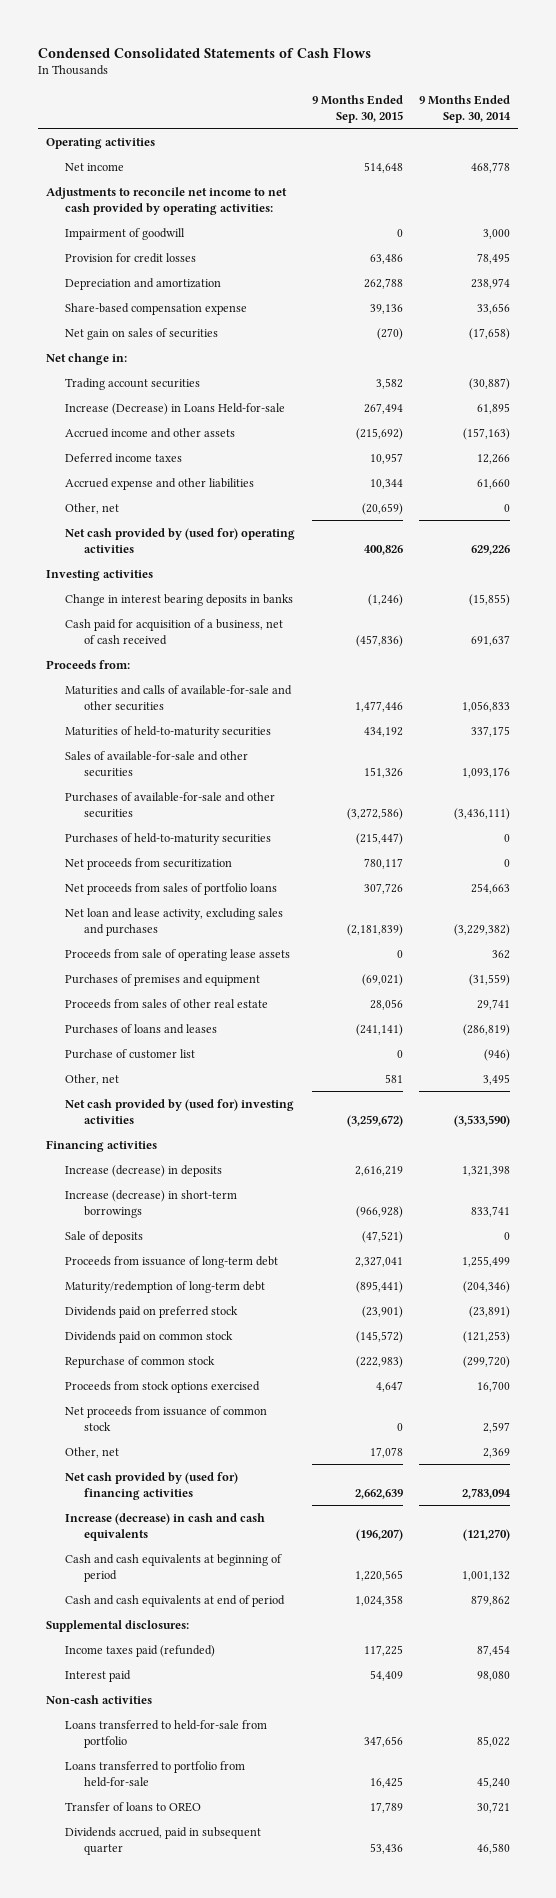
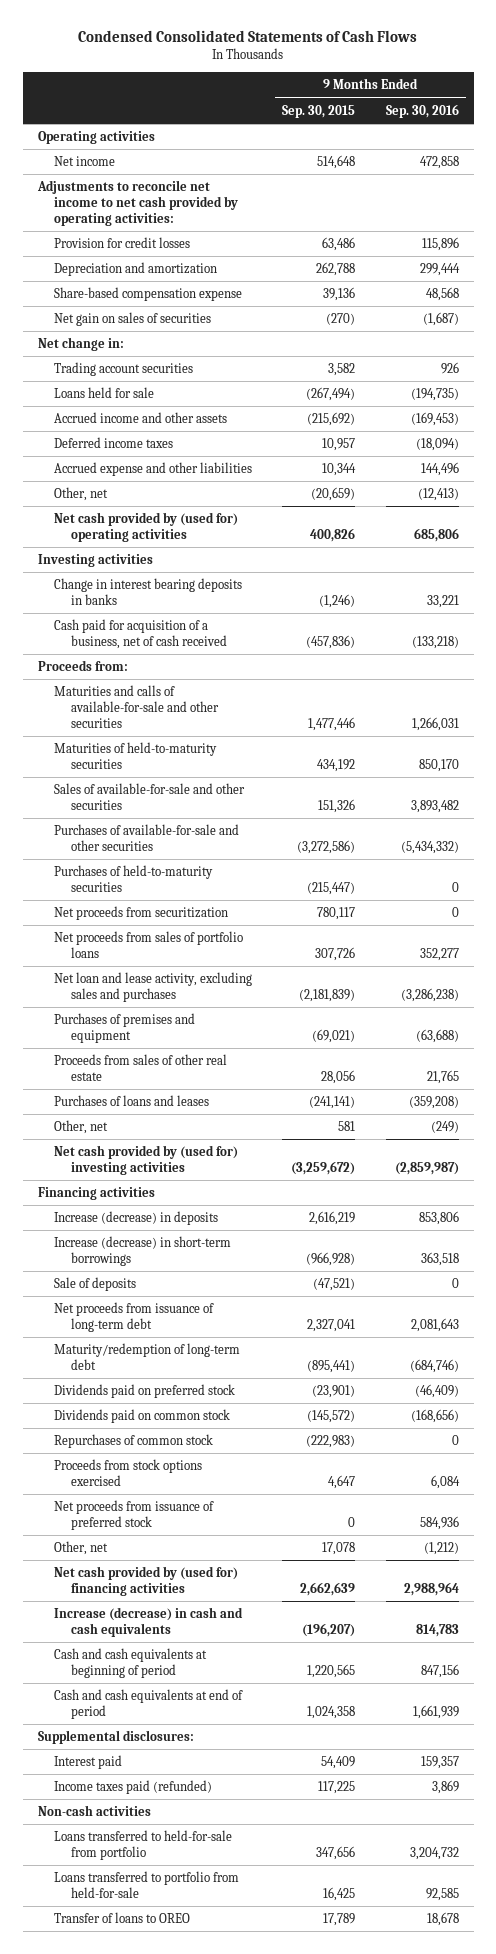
[418,94,511,123] 9 Months Ended Sep. 30, 2014 -> none
none -> [385,103,459,118] Sep. 30, 2016
[65,227,186,240] Impairment of goodwill -> none
[65,402,286,415] Increase (Decrease) in Loans Held-for-sale -> [54,387,155,399] Loans held for sale
[363,402,403,414] 267,494 -> [306,387,356,402] (267,494)
[65,948,291,961] Proceeds from sale of operating lease assets -> none
[65,1048,196,1059] Purchase of customer list -> none
[65,1255,279,1268] Proceeds from issuance of long-term debt -> [54,1302,215,1332] Net proceeds from issuance of long-term debt
[65,1355,216,1368] Repurchase of common stock -> [54,1434,214,1449] Repurchases of common stock
[65,1405,268,1431] Net proceeds from issuance of common stock -> [54,1500,215,1530] Net proceeds from issuance of preferred stock
[65,1644,216,1657] Income taxes paid (refunded) -> [54,1780,213,1795] Income taxes paid (refunded)
[65,1826,262,1855] Dividends accrued, paid in subsequent quarter -> none

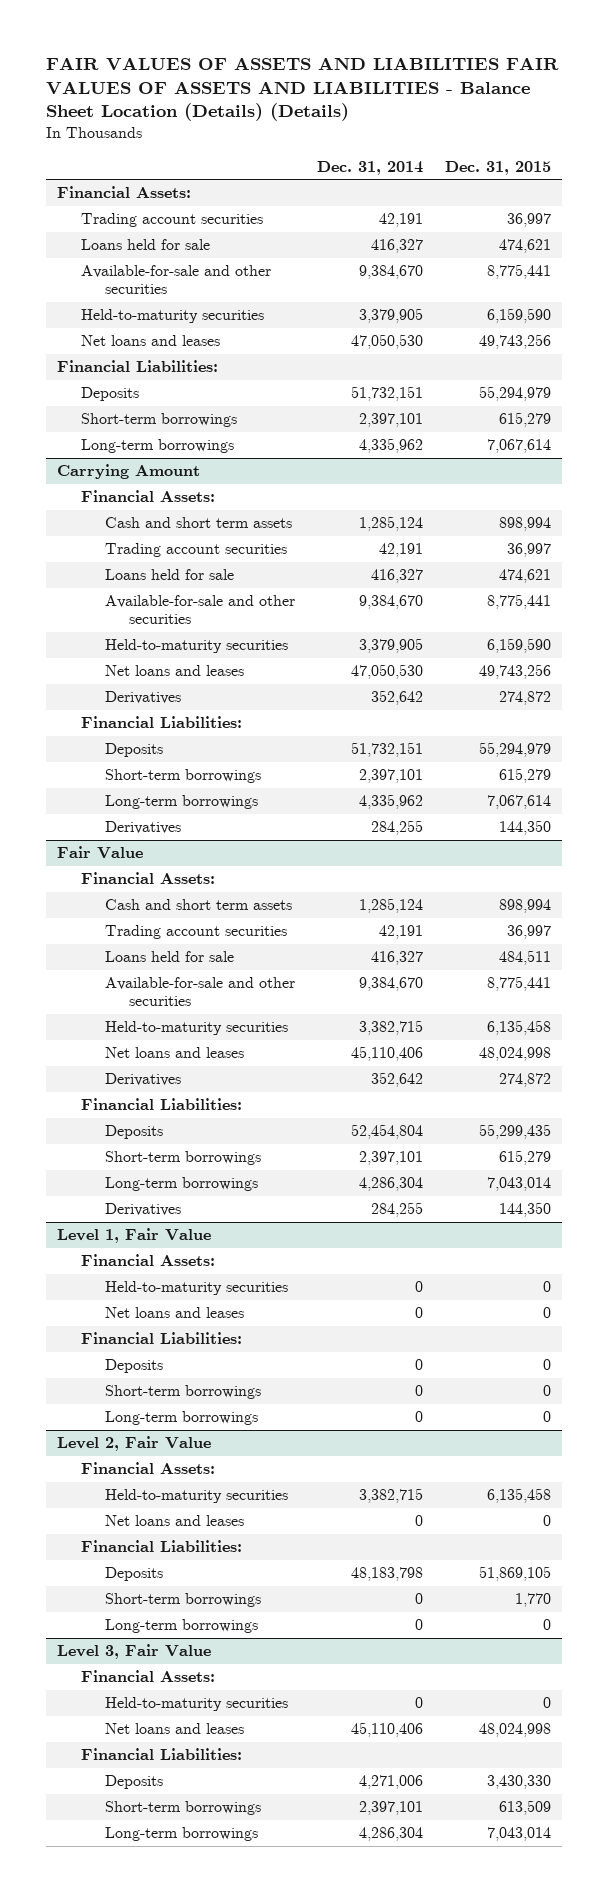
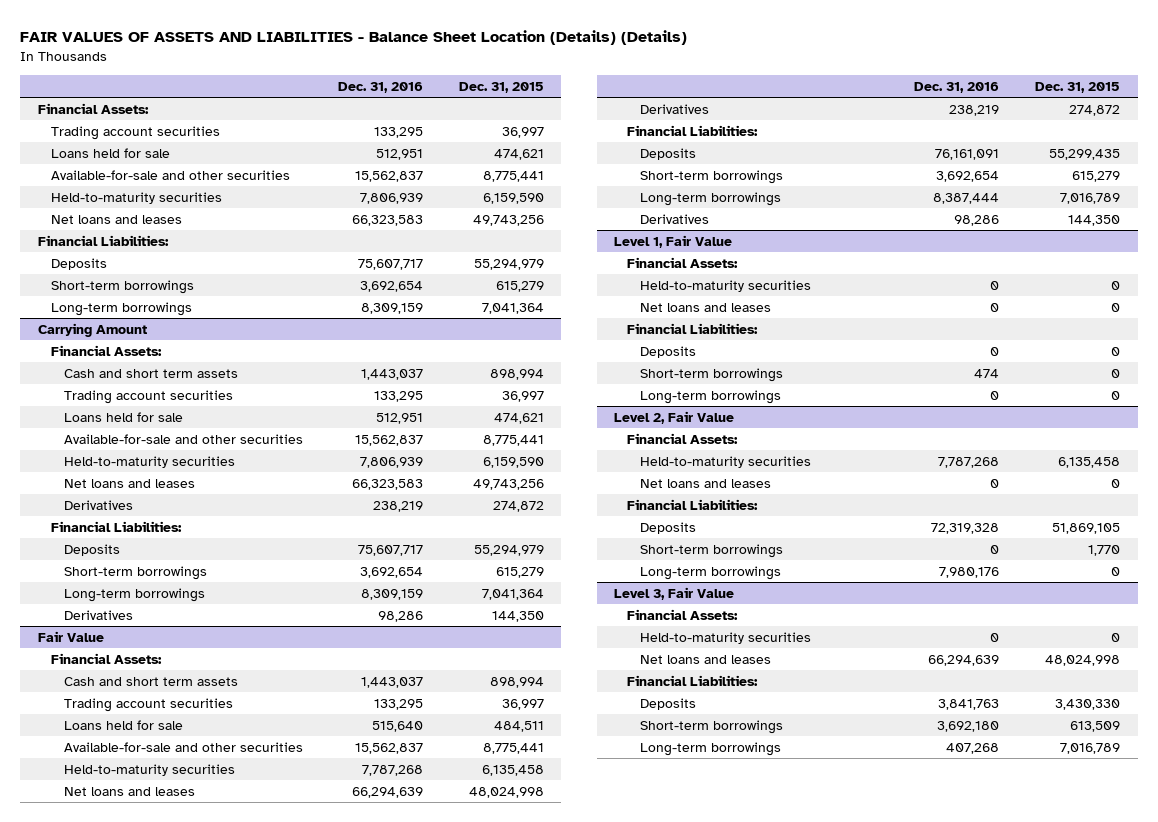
[45,56,559,122] FAIR VALUES OF ASSETS AND LIABILITIES FAIR VALUES OF ASSETS AND LIABILITIES - Balance Sheet Location (Details) (Details) -> [20,30,688,46] FAIR VALUES OF ASSETS AND LIABILITIES - Balance Sheet Location (Details) (Details)
[316,160,423,175] Dec. 31, 2014 -> none
none -> [338,81,424,93] Dec. 31, 2016
[486,439,551,454] 7,067,614 -> [481,302,544,314] 7,041,364
[486,795,551,810] 7,067,614 -> [481,588,544,600] 7,041,364
[486,1177,551,1192] 7,043,014 -> [1059,192,1120,204] 7,016,789
[486,1827,551,1842] 7,043,014 -> [1059,742,1120,754] 7,016,789

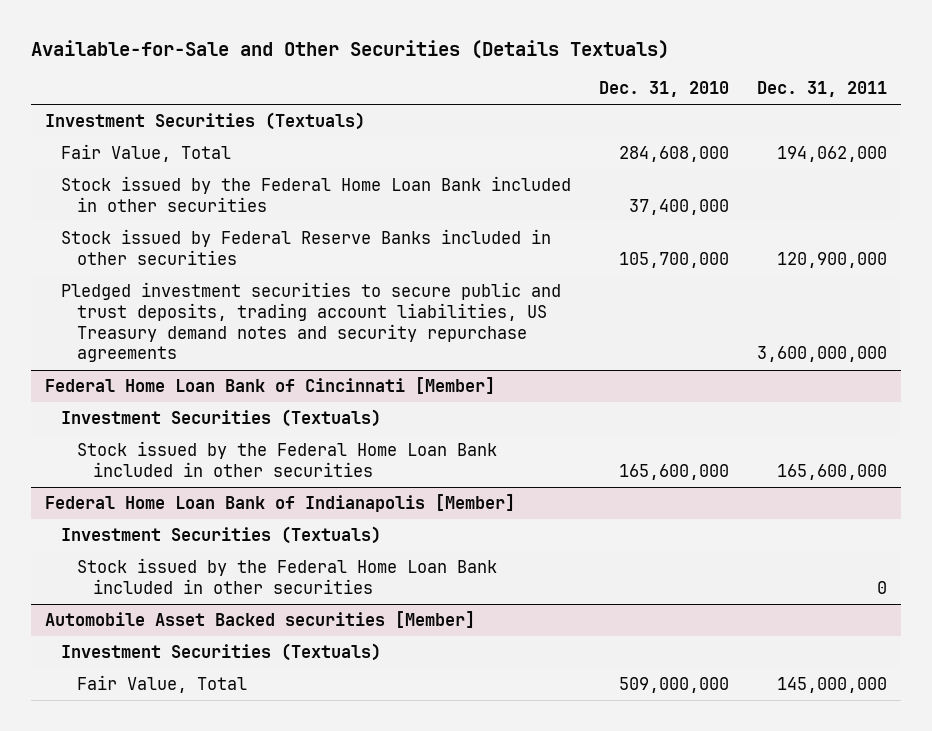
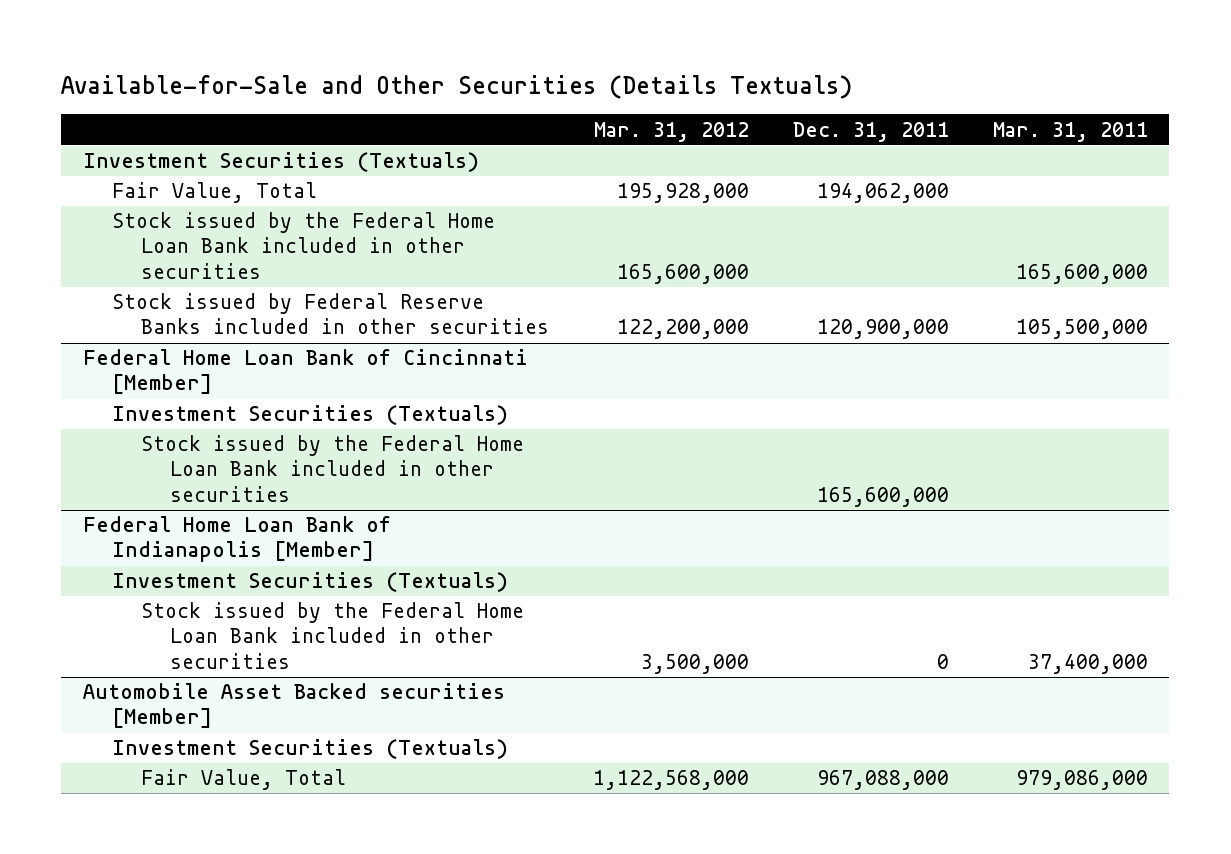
[599,81,730,98] Dec. 31, 2010 -> none
none -> [594,121,750,142] Mar. 31, 2012
none -> [992,121,1148,142] Mar. 31, 2011
[60,281,561,363] Pledged investment securities to secure public and trust deposits, trading account liabilities, US Treasury demand notes and security repurchase agreements -> none
[777,676,888,693] 145,000,000 -> [816,770,949,791] 967,088,000

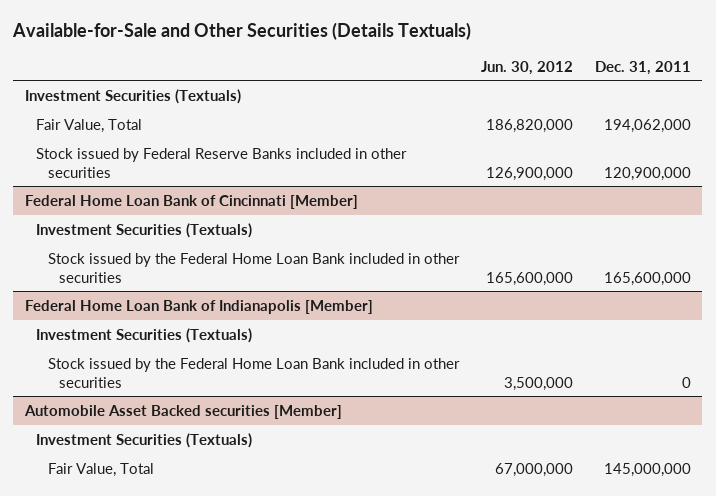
[594,121,750,142] Mar. 31, 2012 -> none
[992,121,1148,142] Mar. 31, 2011 -> none
none -> [480,60,573,75] Jun. 30, 2012
[112,212,496,279] Stock issued by the Federal Home Loan Bank included in other securities -> none
[816,770,949,791] 967,088,000 -> [604,462,692,477] 145,000,000

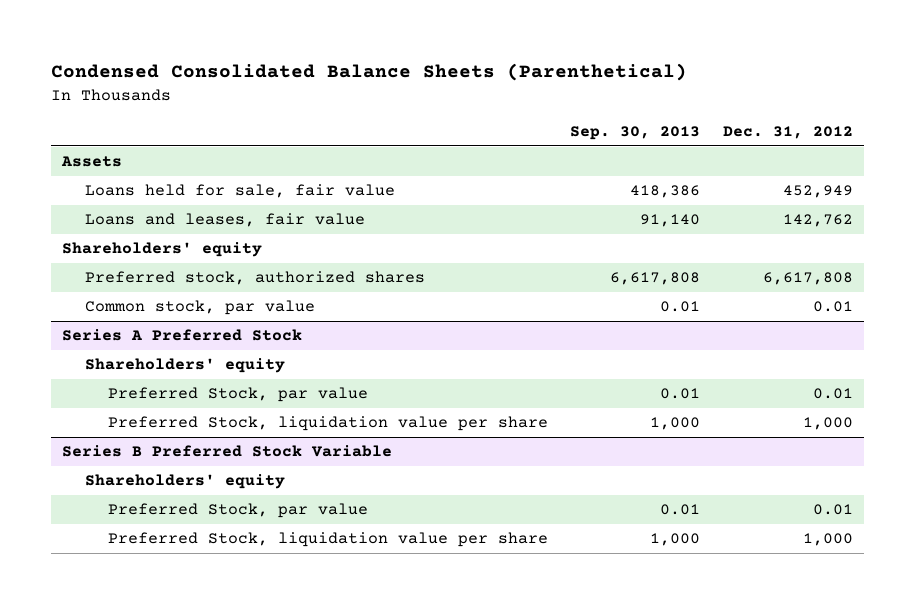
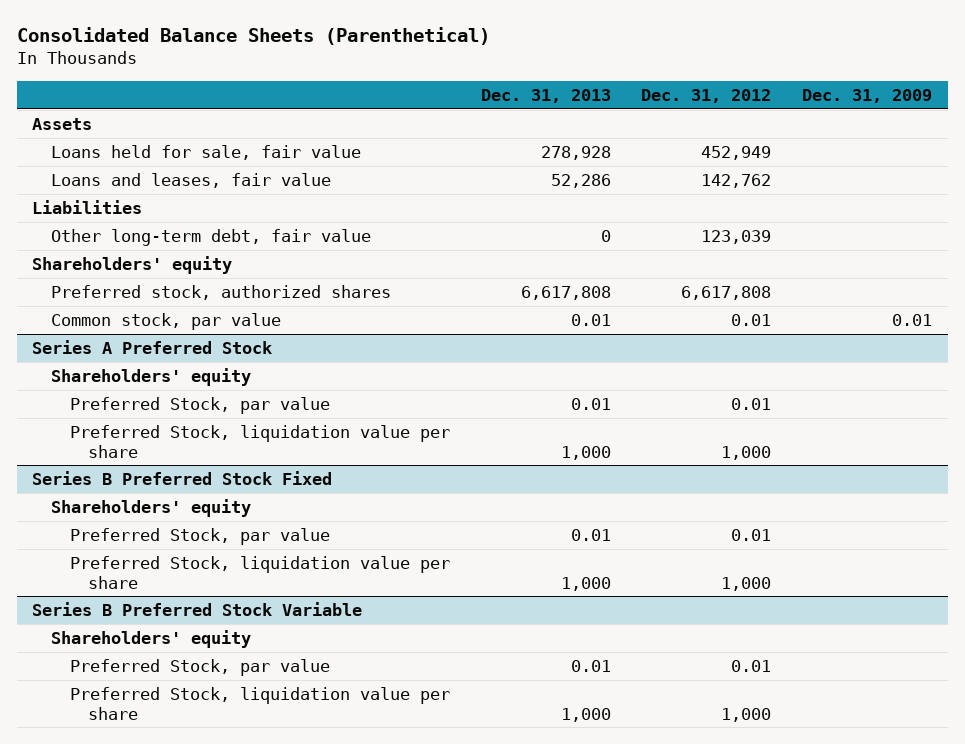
[51,63,688,82] Condensed Consolidated Balance Sheets (Parenthetical) -> [16,27,490,46] Consolidated Balance Sheets (Parenthetical)
[570,125,701,140] Sep. 30, 2013 -> none
none -> [480,88,611,103] Dec. 31, 2013
none -> [802,88,933,103] Dec. 31, 2009
none -> [32,199,143,214] Liabilities
none -> [51,228,372,246] Other long-term debt, fair value
none -> [32,470,333,485] Series B Preferred Stock Fixed
none -> [51,498,252,517] Shareholders' equity
none -> [69,527,330,545] Preferred Stock, par value
none -> [69,555,450,589] Preferred Stock, liquidation value per share

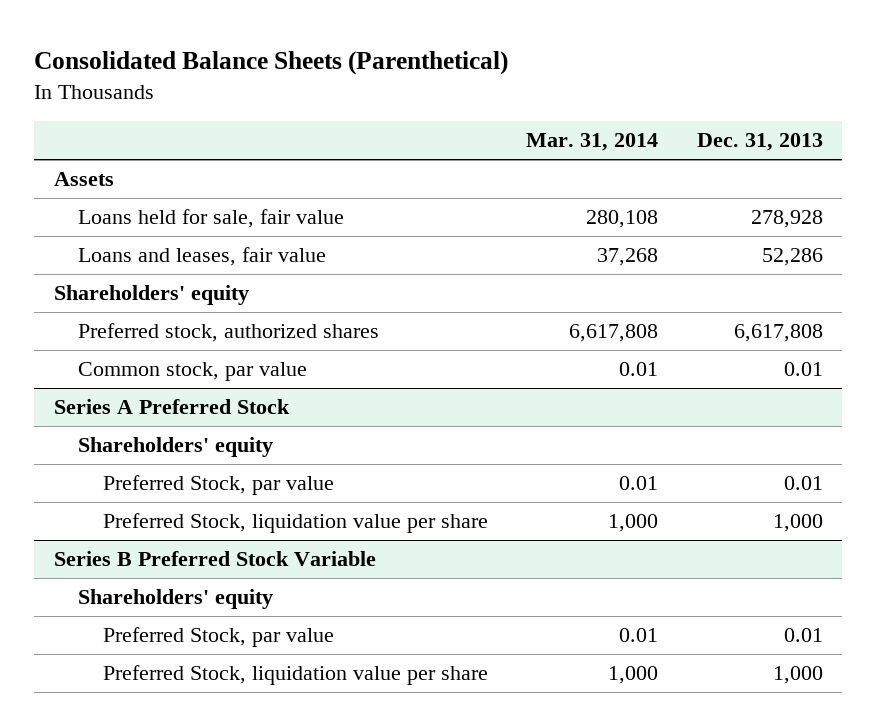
[641,88,772,103] Dec. 31, 2012 -> none
[802,88,933,103] Dec. 31, 2009 -> none
none -> [526,133,659,152] Mar. 31, 2014
[32,199,143,214] Liabilities -> none
[51,228,372,246] Other long-term debt, fair value -> none
[32,470,333,485] Series B Preferred Stock Fixed -> none
[51,498,252,517] Shareholders' equity -> none
[69,527,330,545] Preferred Stock, par value -> none
[69,555,450,589] Preferred Stock, liquidation value per share -> none

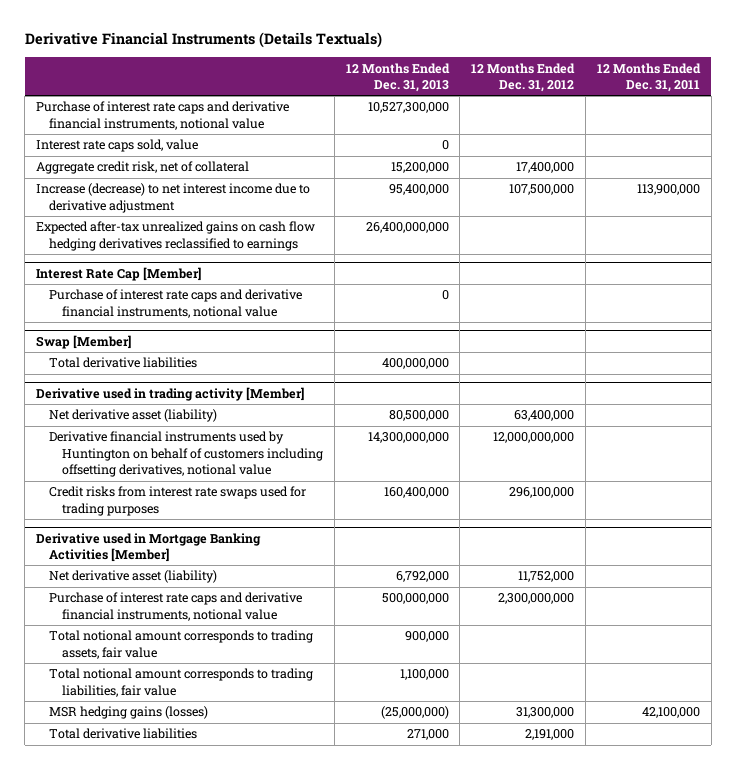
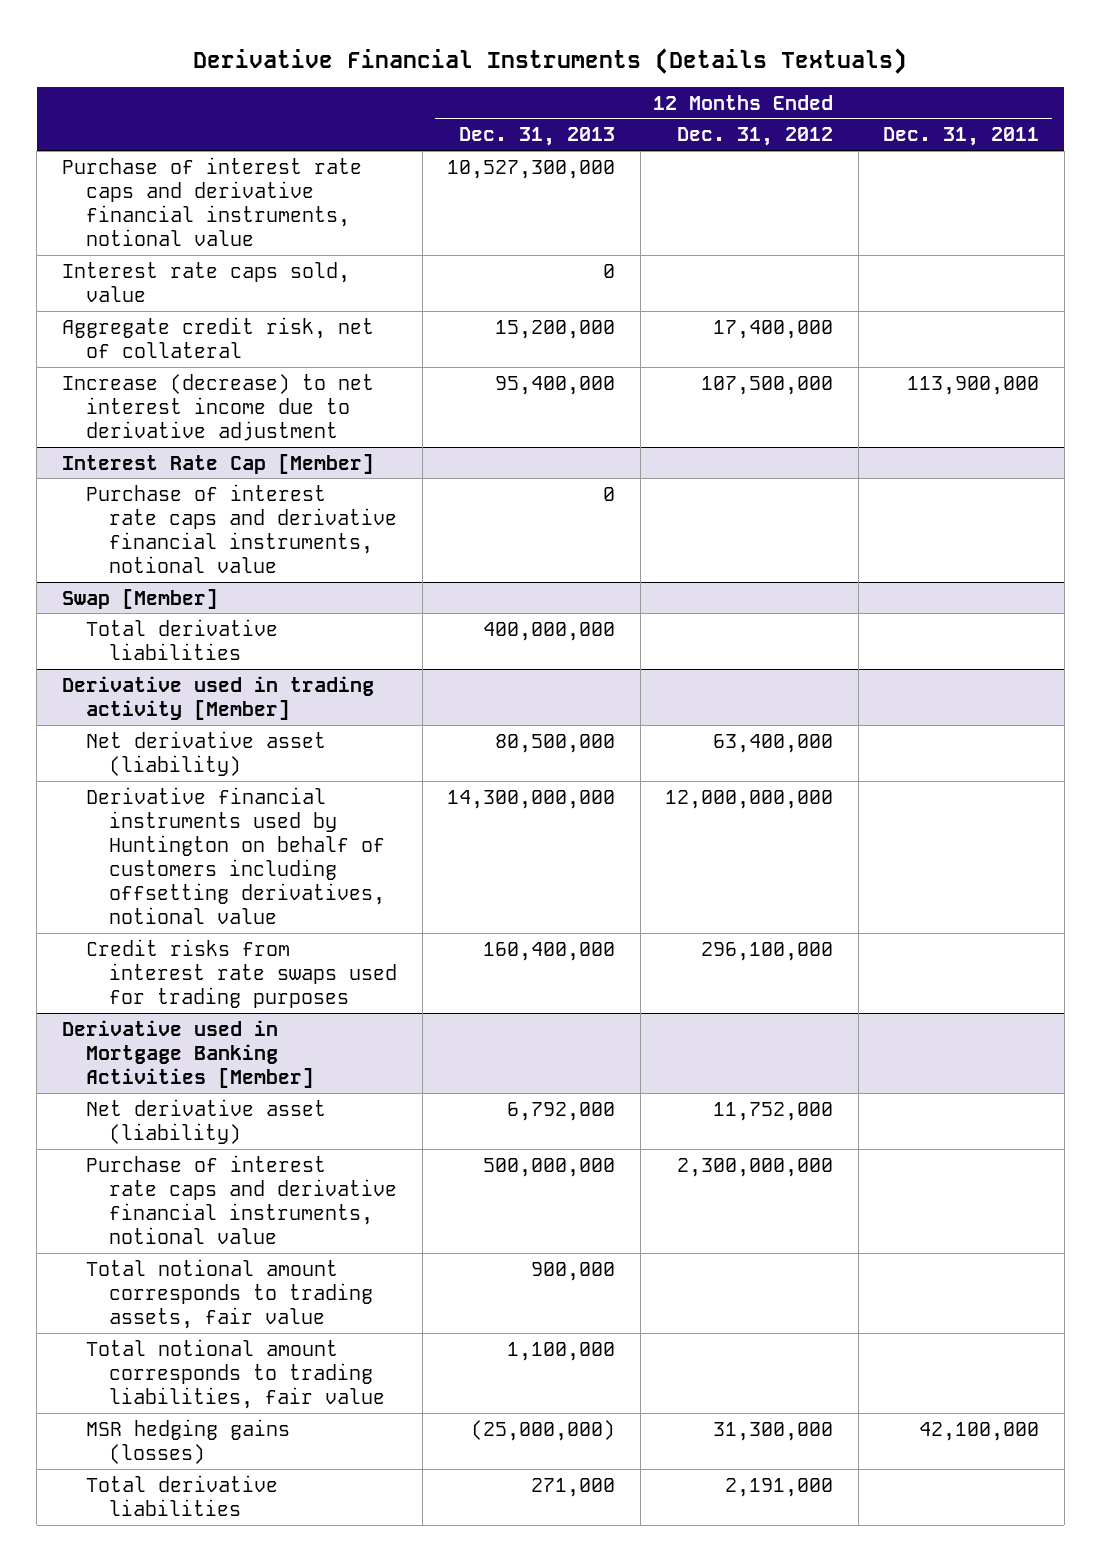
[35,221,315,251] Expected after-tax unrealized gains on cash flow hedging derivatives reclassified to earnings -> none

